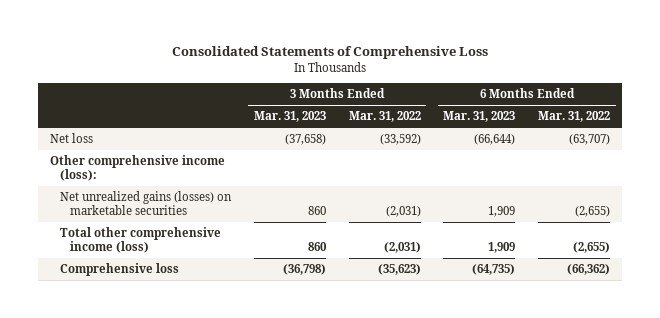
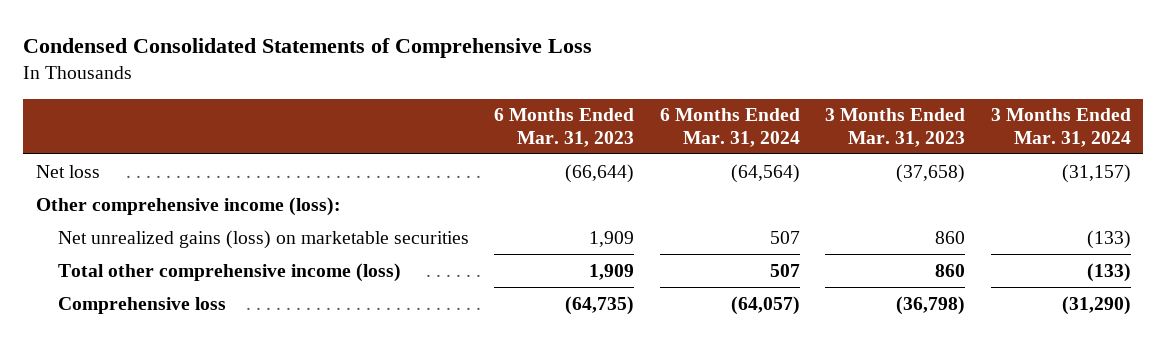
[172,46,489,60] Consolidated Statements of Comprehensive Loss -> [23,38,593,59] Condensed Consolidated Statements of Comprehensive Loss
[348,111,421,123] Mar. 31, 2022 -> none
[538,111,611,123] Mar. 31, 2022 -> none
none -> [659,108,800,147] 6 Months Ended Mar. 31, 2024
none -> [990,108,1131,147] 3 Months Ended Mar. 31, 2024
[60,191,233,216] Net unrealized gains (losses) on marketable securities -> [57,229,469,249] Net unrealized gains (loss) on marketable securities

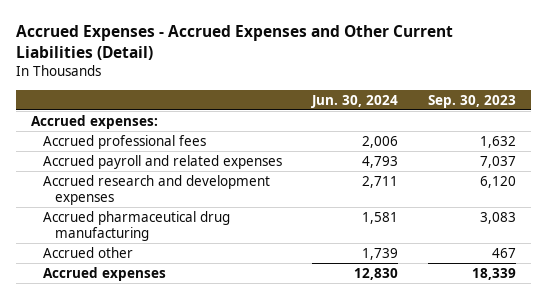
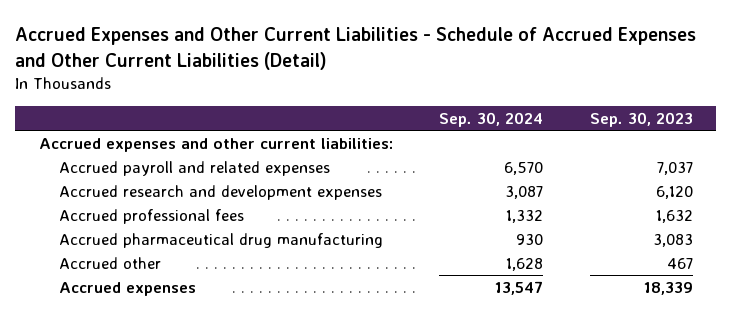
[16,25,454,61] Accrued Expenses - Accrued Expenses and Other Current Liabilities (Detail) -> [15,27,697,71] Accrued Expenses and Other Current Liabilities - Schedule of Accrued Expenses and Other Current Liabilities (Detail)
[311,94,399,108] Jun. 30, 2024 -> none
none -> [439,111,544,127] Sep. 30, 2024
[31,114,159,129] Accrued expenses: -> [38,137,393,152] Accrued expenses and other current liabilities:
[42,134,206,149] Accrued professional fees -> [58,208,244,224] Accrued professional fees

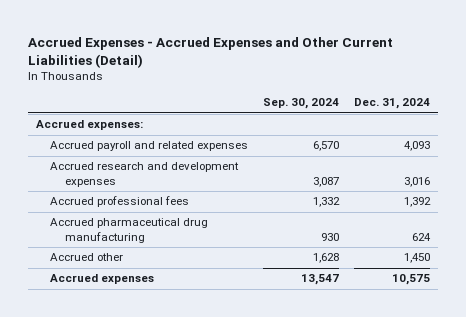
[15,27,697,71] Accrued Expenses and Other Current Liabilities - Schedule of Accrued Expenses and Other Current Liabilities (Detail) -> [28,36,394,68] Accrued Expenses - Accrued Expenses and Other Current Liabilities (Detail)
[589,111,693,127] Sep. 30, 2023 -> none
none -> [354,98,431,110] Dec. 31, 2024
[38,137,393,152] Accrued expenses and other current liabilities: -> [35,120,143,131] Accrued expenses:

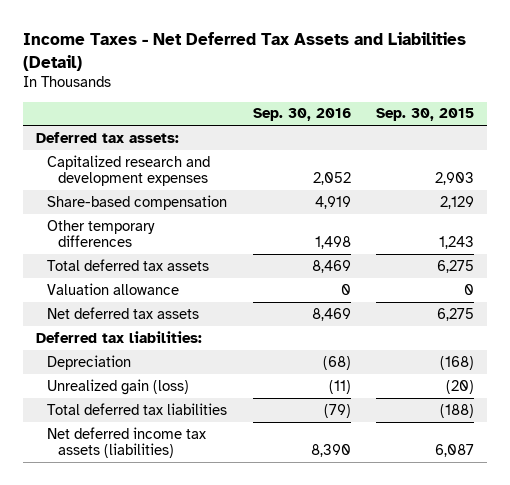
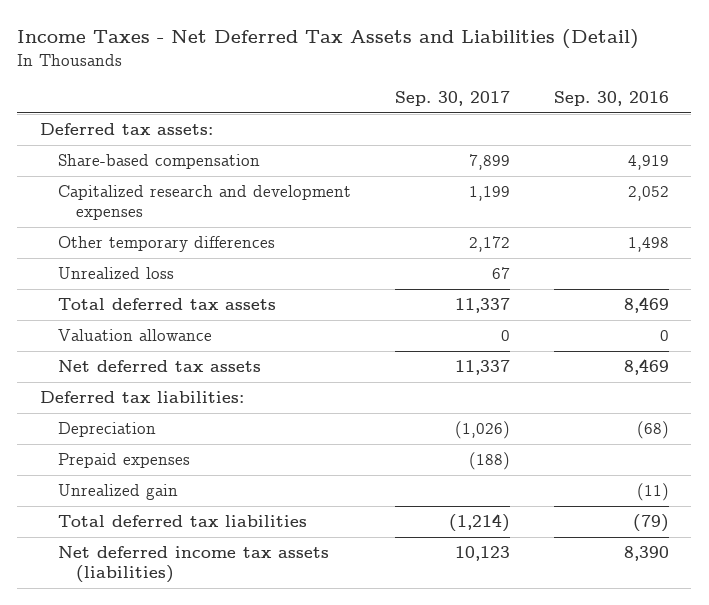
[376,108,475,122] Sep. 30, 2015 -> none
none -> [395,91,511,107] Sep. 30, 2017
[46,154,210,187] Capitalized research and development expenses -> [57,184,351,221] Capitalized research and development expenses
none -> [57,266,174,279] Unrealized loss
none -> [57,452,190,468] Prepaid expenses
[46,378,189,395] Unrealized gain (loss) -> [57,483,178,500] Unrealized gain

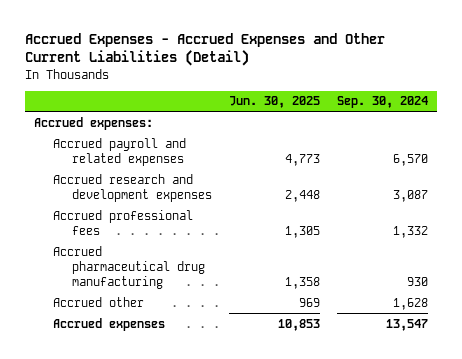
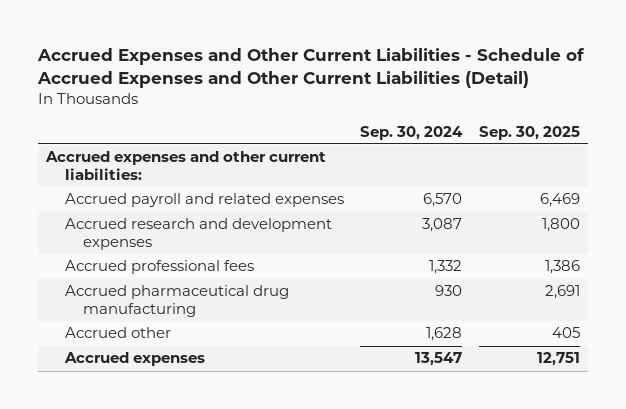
[24,32,385,67] Accrued Expenses - Accrued Expenses and Other Current Liabilities (Detail) -> [36,48,585,89] Accrued Expenses and Other Current Liabilities - Schedule of Accrued Expenses and Other Current Liabilities (Detail)
[229,96,321,109] Jun. 30, 2025 -> none
none -> [478,125,580,140] Sep. 30, 2025
[33,116,153,130] Accrued expenses: -> [45,151,327,181] Accrued expenses and other current liabilities:

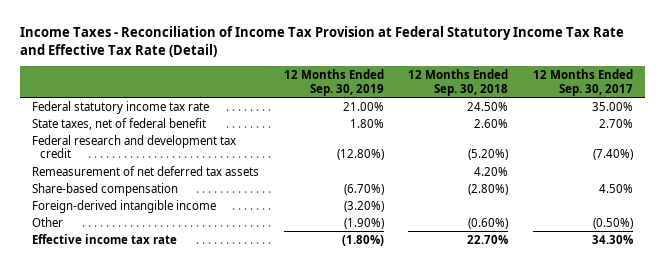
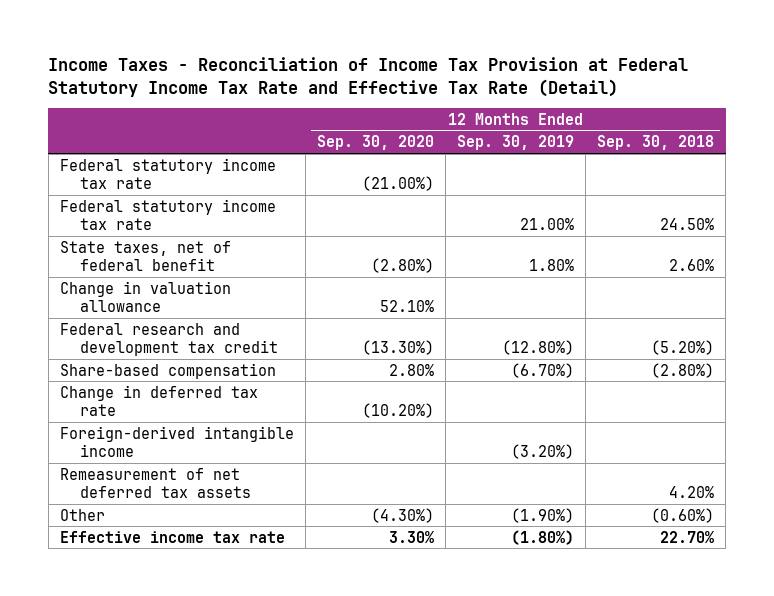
[532,69,633,96] 12 Months Ended Sep. 30, 2017 -> none
none -> [317,135,435,151] Sep. 30, 2020
none -> [59,157,276,189] Federal statutory income tax rate
none -> [59,280,231,312] Change in valuation allowance
none -> [59,384,258,416] Change in deferred tax rate
[31,165,259,176] Remeasurement of net deferred tax assets -> [59,467,251,498] Remeasurement of net deferred tax assets

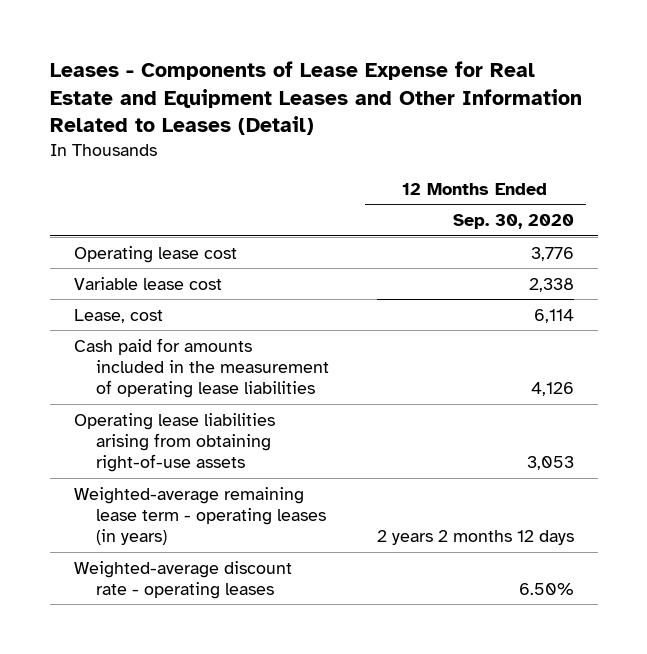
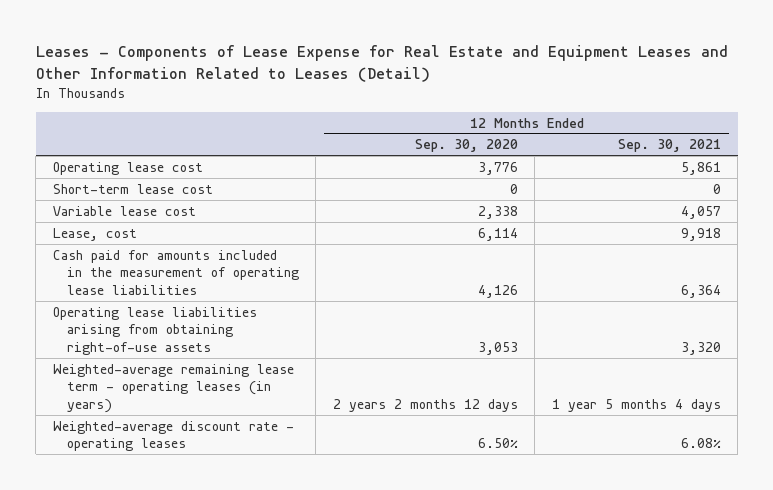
none -> [617,139,721,153] Sep. 30, 2021
none -> [52,183,213,194] Short-term lease cost

